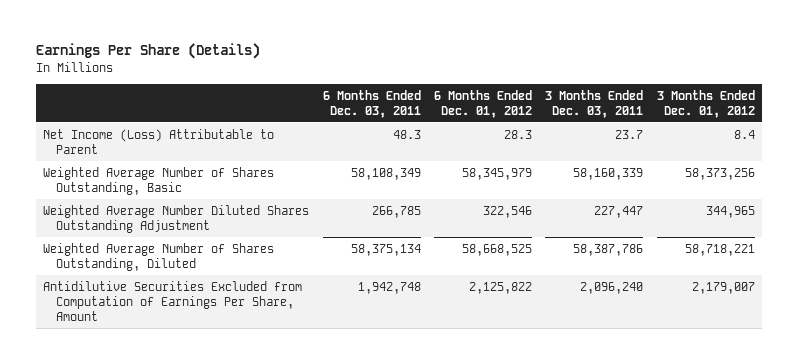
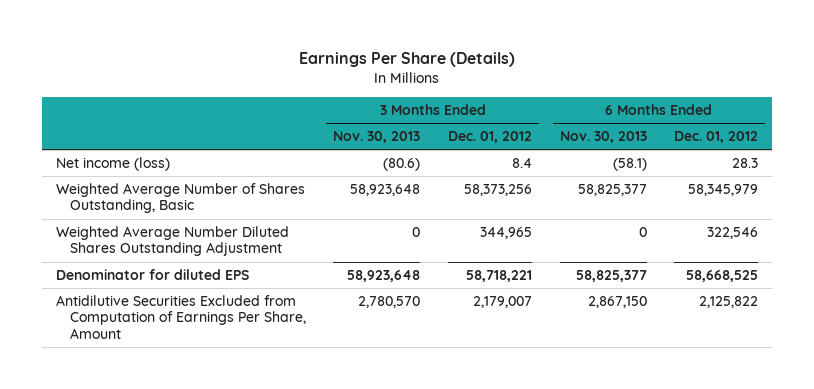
[322,89,421,118] 6 Months Ended Dec. 03, 2011 -> none
[545,89,644,118] 3 Months Ended Dec. 03, 2011 -> none
none -> [333,131,421,144] Nov. 30, 2013
none -> [559,131,647,144] Nov. 30, 2013
[43,128,275,154] Net Income (Loss) Attributable to Parent -> [55,157,170,172] Net income (loss)
[43,242,275,271] Weighted Average Number of Shares Outstanding, Diluted -> [55,269,249,281] Denominator for diluted EPS

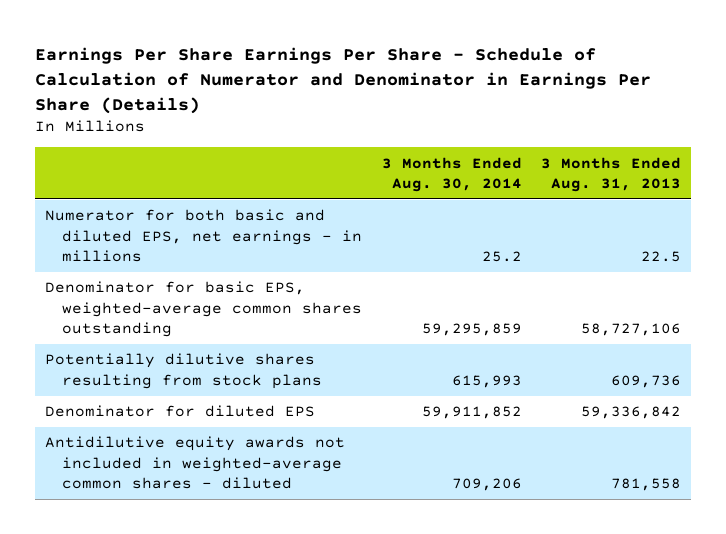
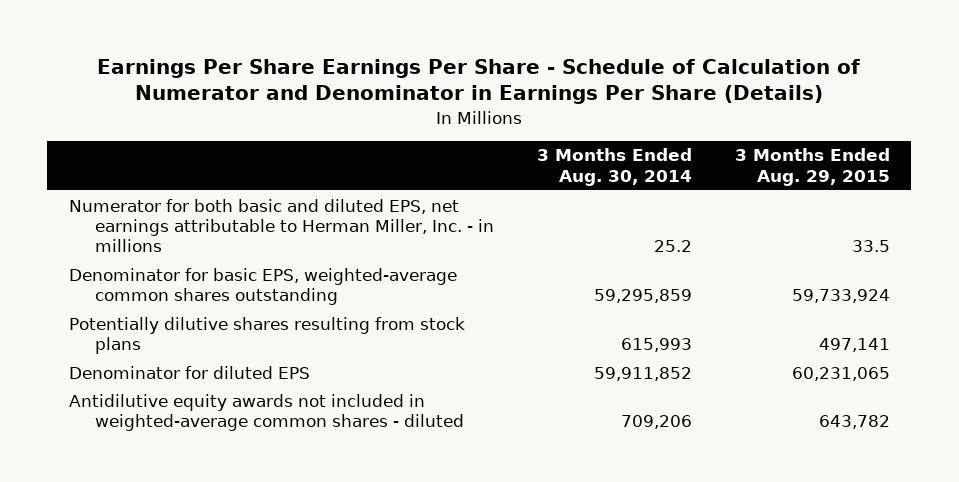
[541,156,682,192] 3 Months Ended Aug. 31, 2013 -> none
none -> [734,148,890,186] 3 Months Ended Aug. 29, 2015
[44,209,363,262] Numerator for both basic and diluted EPS, net earnings - in millions -> [68,198,494,253] Numerator for both basic and diluted EPS, net earnings attributable to Herman Miller, Inc. - in millions

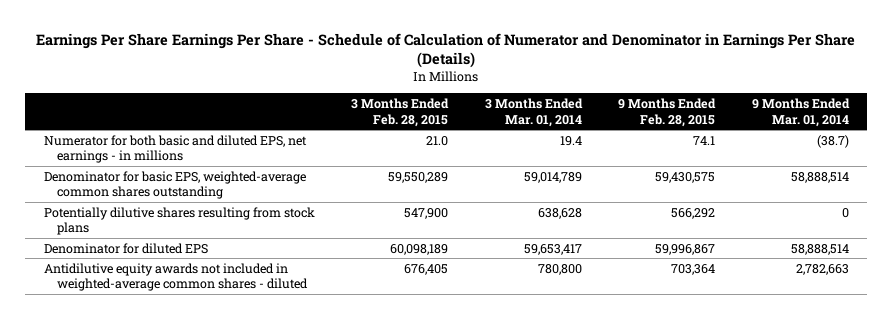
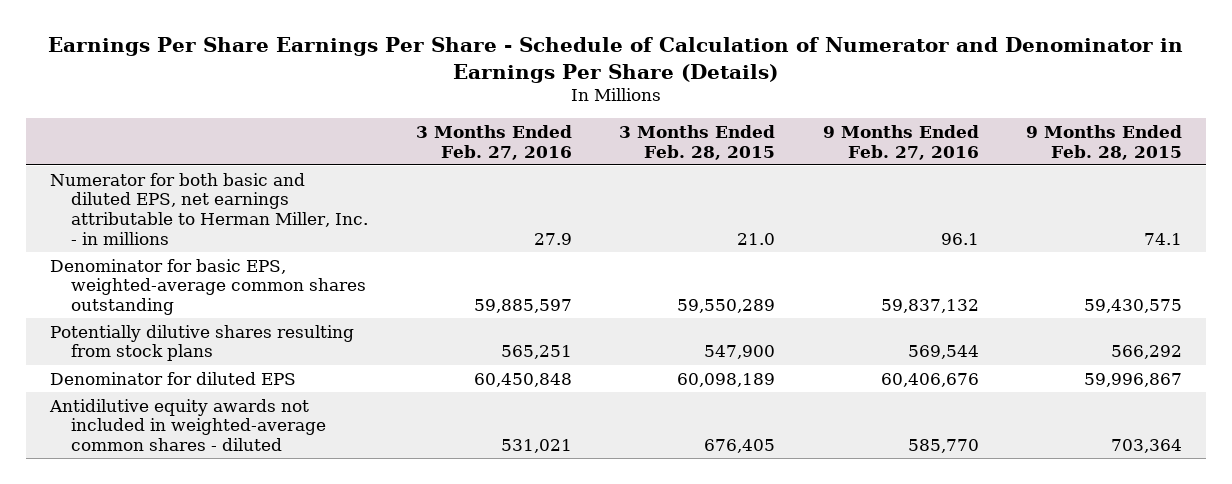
[484,97,583,127] 3 Months Ended Mar. 01, 2014 -> none
[751,97,850,127] 9 Months Ended Mar. 01, 2014 -> none
none -> [415,124,572,160] 3 Months Ended Feb. 27, 2016
none -> [822,124,979,160] 9 Months Ended Feb. 27, 2016
[43,134,307,164] Numerator for both basic and diluted EPS, net earnings - in millions -> [49,172,369,245] Numerator for both basic and diluted EPS, net earnings attributable to Herman Miller, Inc. - in millions

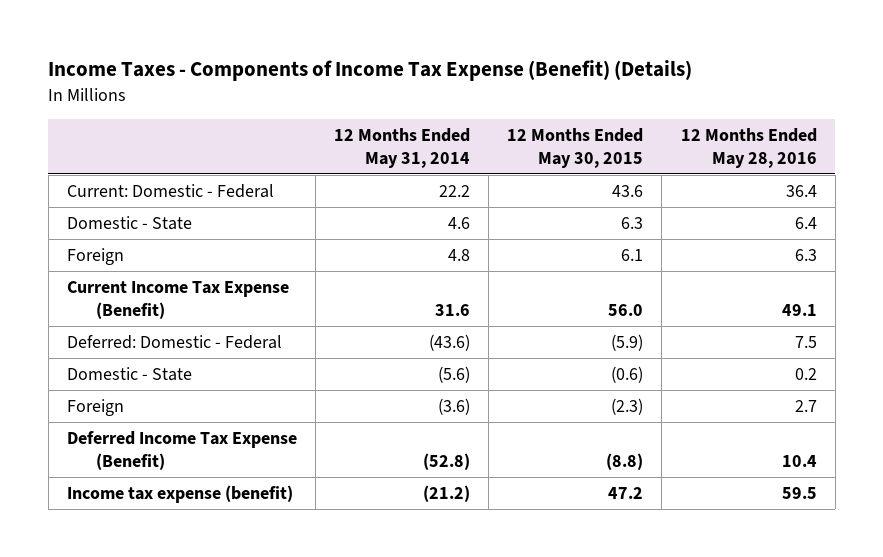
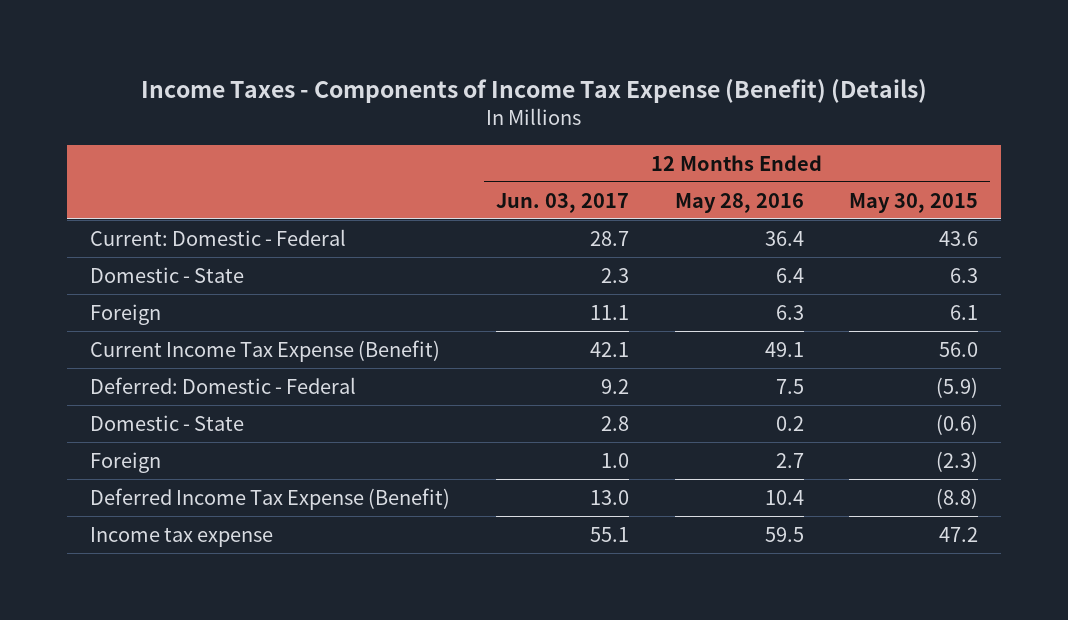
[334,127,471,168] 12 Months Ended May 31, 2014 -> none
none -> [495,192,629,213] Jun. 03, 2017
[66,484,293,503] Income tax expense (benefit) -> [90,526,274,547] Income tax expense

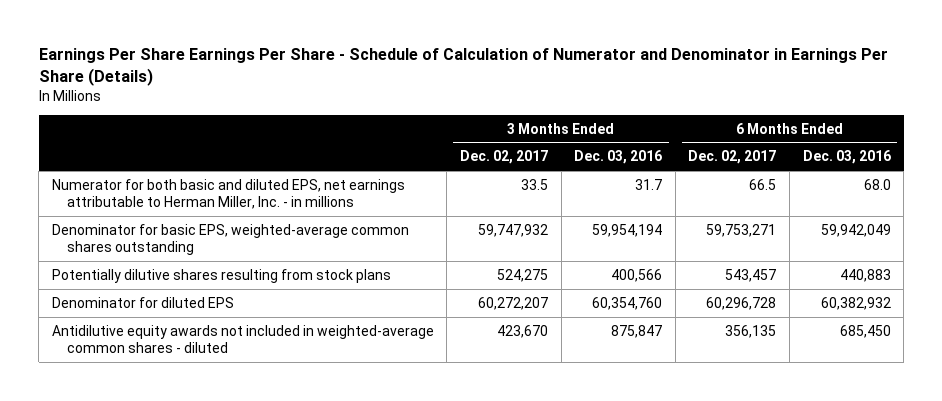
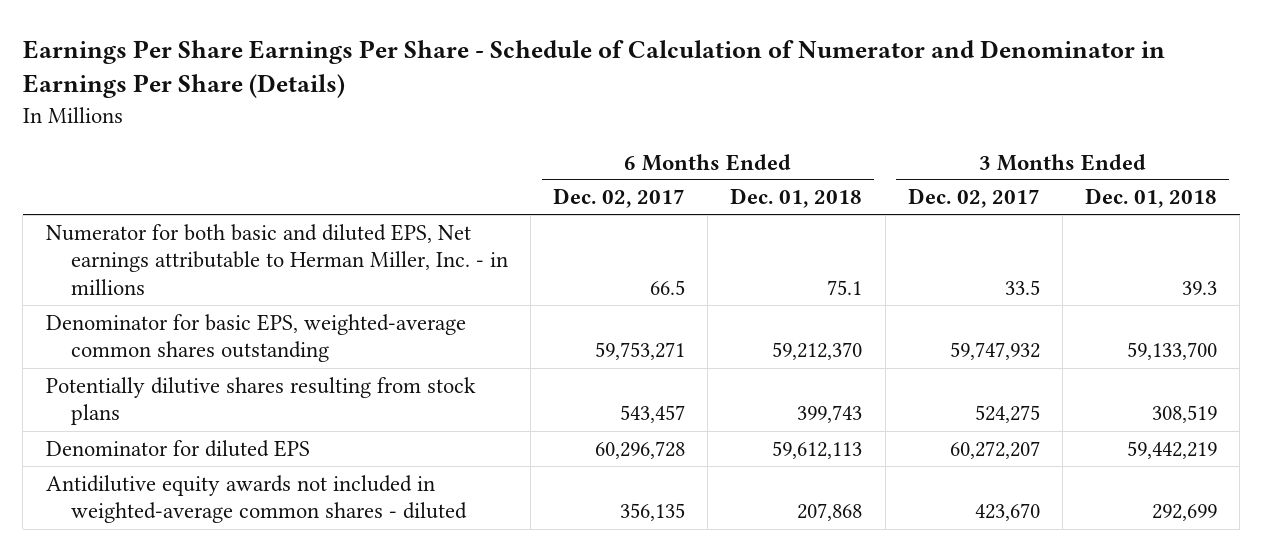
[574,150,663,165] Dec. 03, 2016 -> none
[802,150,891,165] Dec. 03, 2016 -> none
none -> [730,188,863,209] Dec. 01, 2018
none -> [1085,188,1218,209] Dec. 01, 2018
[51,178,405,210] Numerator for both basic and diluted EPS, net earnings attributable to Herman Miller, Inc. - in millions -> [45,223,508,296] Numerator for both basic and diluted EPS, Net earnings attributable to Herman Miller, Inc. - in millions

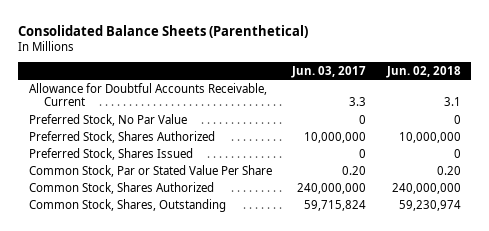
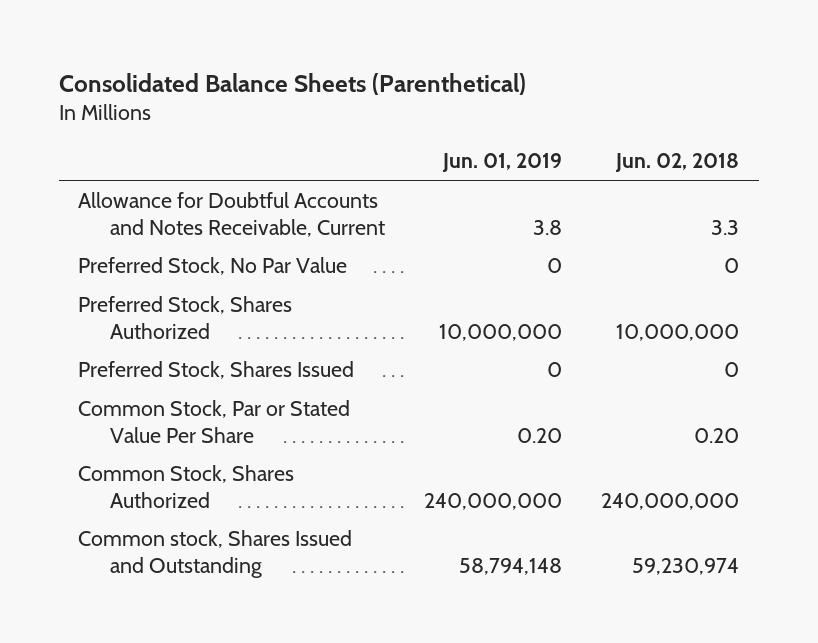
[291,65,367,78] Jun. 03, 2017 -> none
none -> [442,153,563,173] Jun. 01, 2019
[28,82,267,107] Allowance for Doubtful Accounts Receivable, Current -> [78,191,385,237] Allowance for Doubtful Accounts and Notes Receivable, Current
[443,97,461,107] 3.1 -> [711,219,740,235] 3.3
[28,198,226,212] Common Stock, Shares, Outstanding -> [78,529,353,578] Common stock, Shares Issued and Outstanding

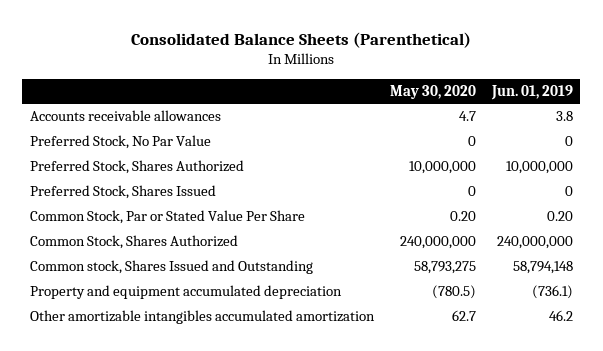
[615,153,740,173] Jun. 02, 2018 -> none
none -> [389,84,476,99] May 30, 2020
[78,191,385,237] Allowance for Doubtful Accounts and Notes Receivable, Current -> [30,110,222,122] Accounts receivable allowances
none -> [30,285,343,300] Property and equipment accumulated depreciation
none -> [30,310,376,325] Other amortizable intangibles accumulated amortization

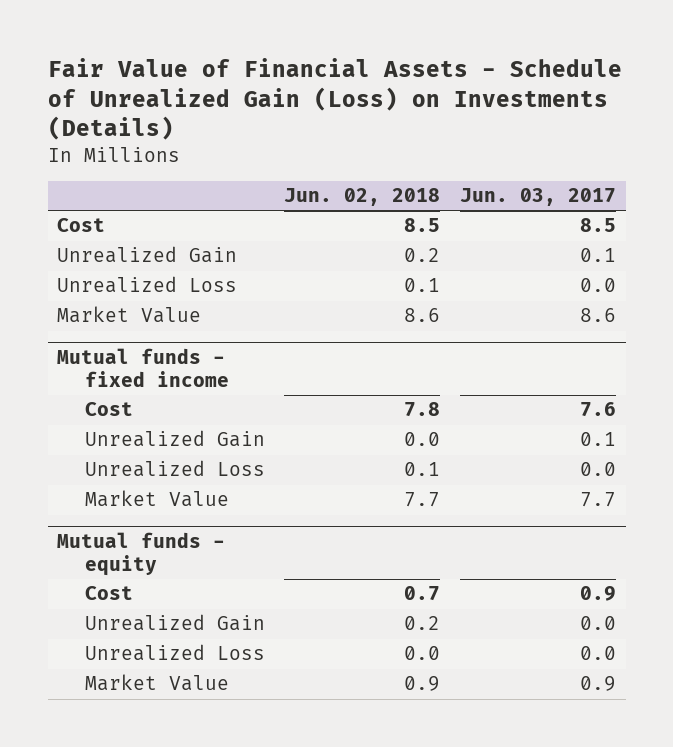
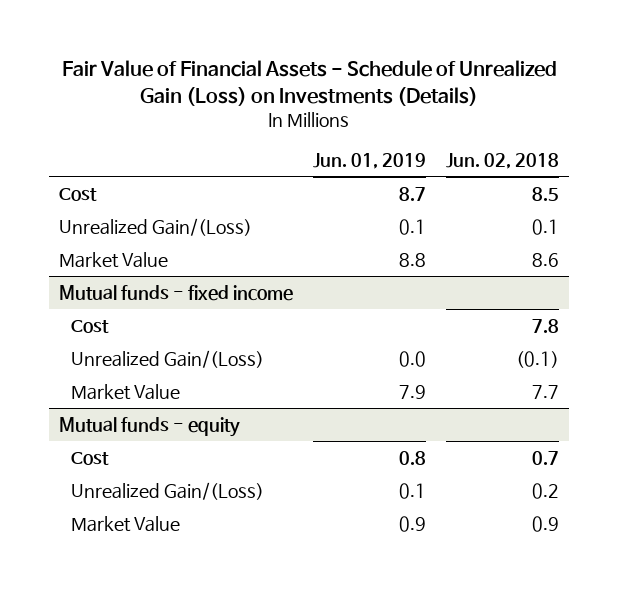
[459,188,616,207] Jun. 03, 2017 -> none
none -> [313,152,427,169] Jun. 01, 2019
[57,276,238,294] Unrealized Loss -> none
[57,246,238,264] Unrealized Gain -> [59,217,253,236] Unrealized Gain/(Loss)
[404,248,441,263] 0.2 -> [532,218,560,235] 0.1
[84,460,265,478] Unrealized Loss -> none
[84,430,265,448] Unrealized Gain -> [71,349,265,368] Unrealized Gain/(Loss)
[404,432,441,447] 0.0 -> [516,350,560,368] (0.1)
[84,644,265,662] Unrealized Loss -> none
[84,614,265,632] Unrealized Gain -> [71,481,265,500] Unrealized Gain/(Loss)

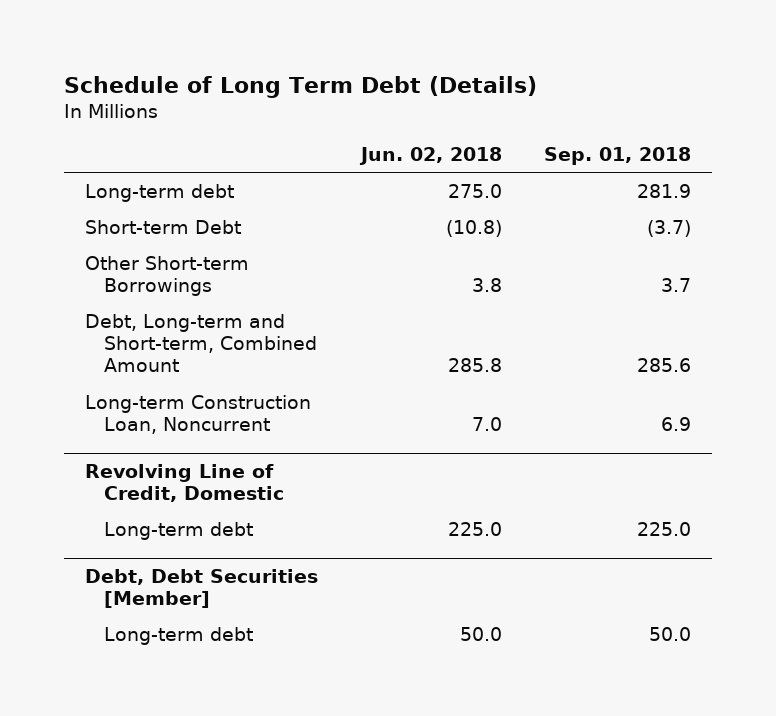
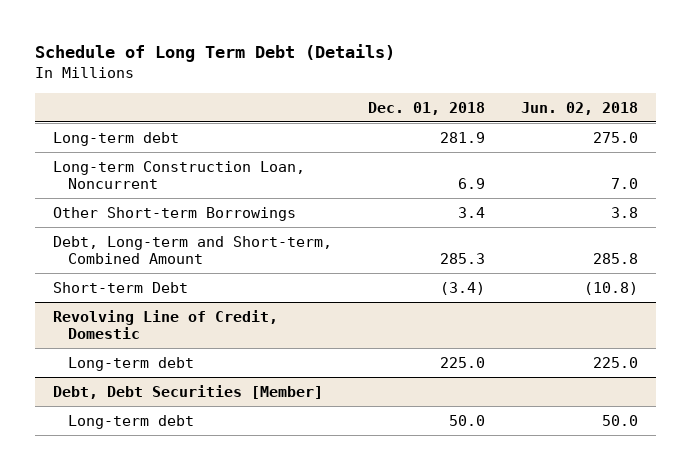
[544,147,692,166] Sep. 01, 2018 -> none
none -> [367,101,485,115] Dec. 01, 2018
[84,394,311,435] Long-term Construction Loan, Noncurrent -> [53,160,306,190] Long-term Construction Loan, Noncurrent
[84,219,241,234] Short-term Debt -> [53,281,189,293] Short-term Debt

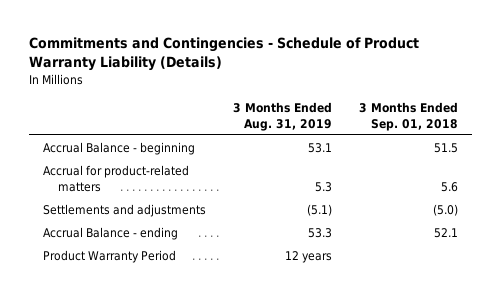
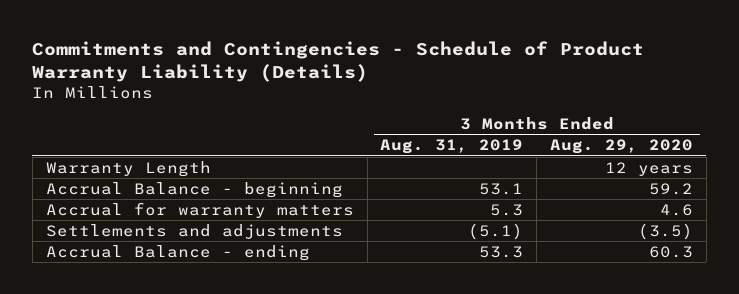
[359,101,459,131] 3 Months Ended Sep. 01, 2018 -> none
none -> [550,139,694,155] Aug. 29, 2020
none -> [45,160,211,177] Warranty Length
[42,164,189,192] Accrual for product-related matters -> [45,201,354,218] Accrual for warranty matters
[42,249,176,263] Product Warranty Period -> none

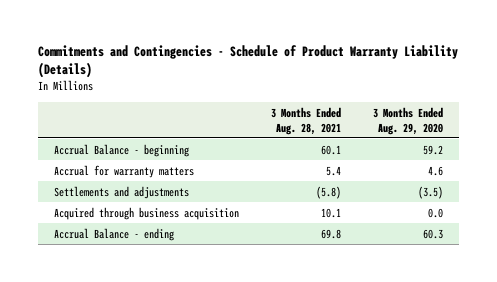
[380,139,524,155] Aug. 31, 2019 -> none
none -> [270,106,341,135] 3 Months Ended Aug. 28, 2021
[45,160,211,177] Warranty Length -> none
none -> [53,206,239,220] Acquired through business acquisition

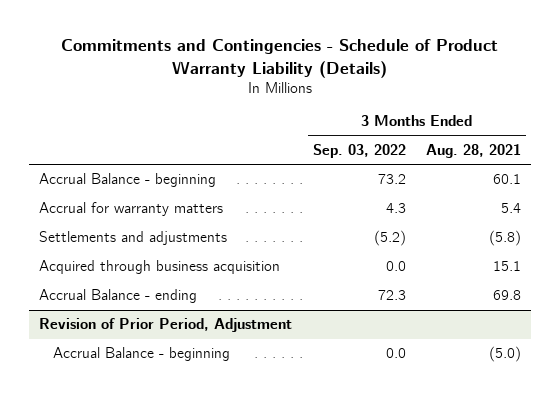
[372,106,443,135] 3 Months Ended Aug. 29, 2020 -> none
none -> [312,143,406,158] Sep. 03, 2022
[320,207,341,218] 10.1 -> [492,261,521,272] 15.1
none -> [39,318,293,333] Revision of Prior Period, Adjustment
none -> [53,347,231,362] Accrual Balance - beginning

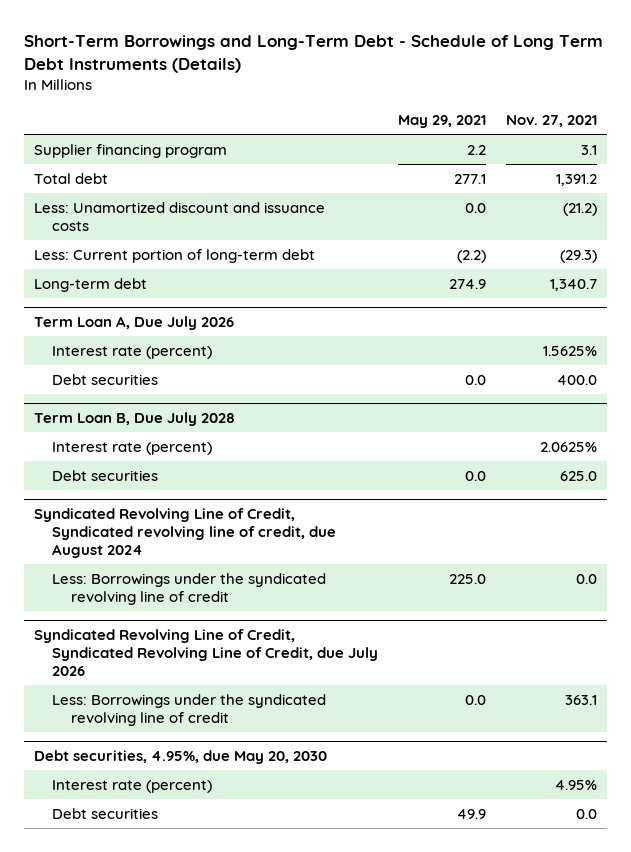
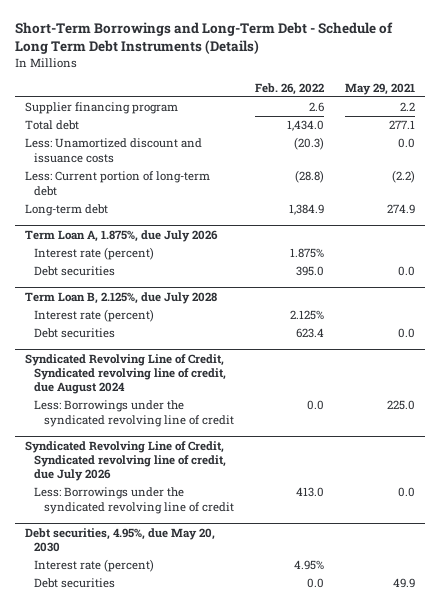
[506,114,598,127] Nov. 27, 2021 -> none
none -> [254,82,324,95] Feb. 26, 2022
[34,315,235,330] Term Loan A, Due July 2026 -> [25,229,219,242] Term Loan A, 1.875%, due July 2026
[34,411,236,426] Term Loan B, Due July 2028 -> [25,291,218,304] Term Loan B, 2.125%, due July 2028
[34,628,379,676] Syndicated Revolving Line of Credit, Syndicated Revolving Line of Credit, due July 2026 -> [25,440,227,482] Syndicated Revolving Line of Credit, Syndicated revolving line of credit, due July 2026

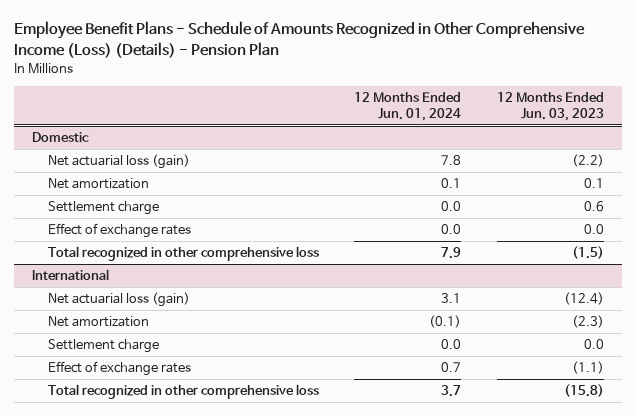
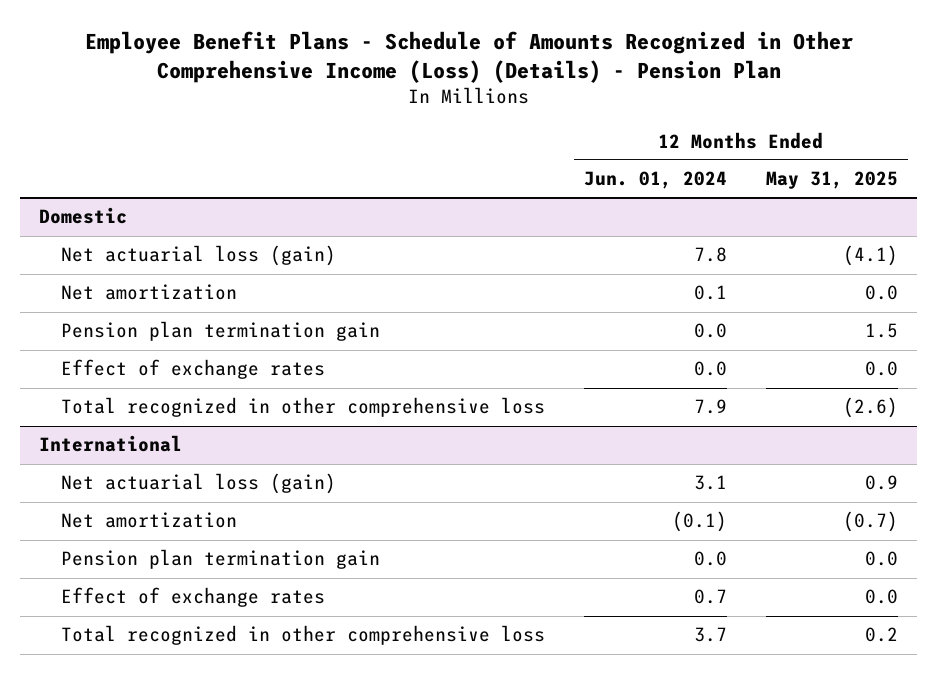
[496,91,604,122] 12 Months Ended Jun. 03, 2023 -> none
none -> [765,171,898,190] May 31, 2025
[47,201,159,216] Settlement charge -> [61,321,381,342] Pension plan termination gain
[47,339,159,354] Settlement charge -> [61,549,381,570] Pension plan termination gain

